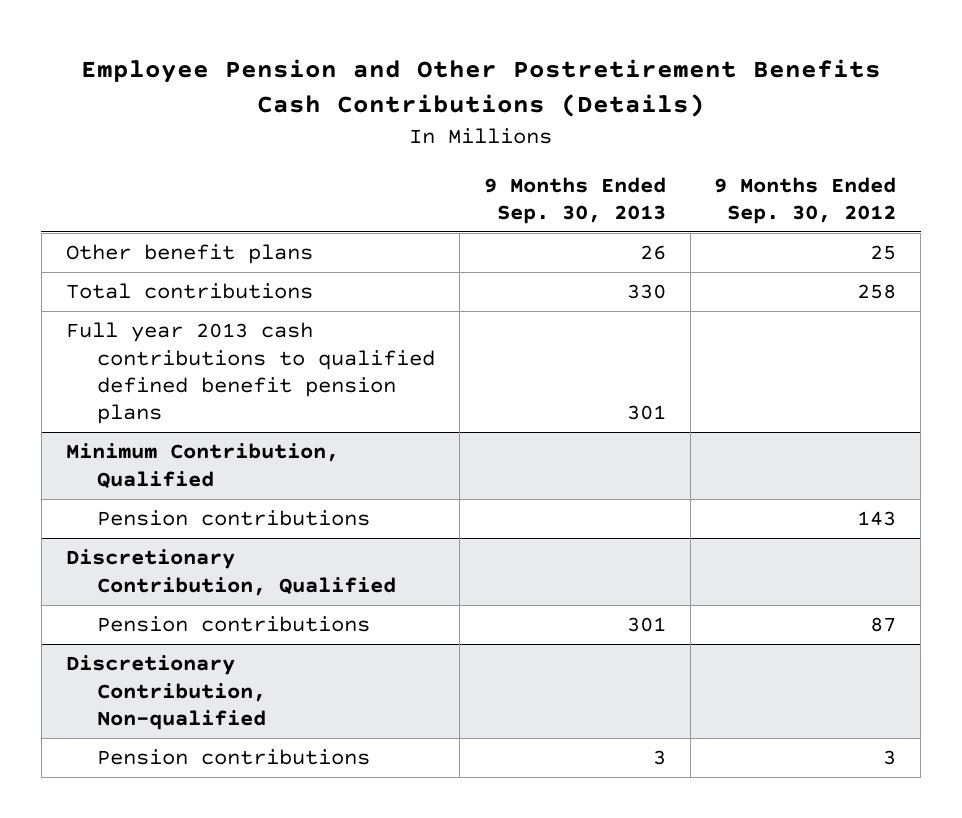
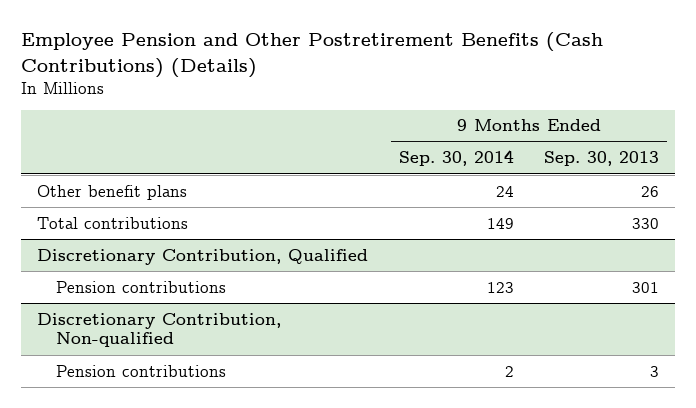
[80,58,881,117] Employee Pension and Other Postretirement Benefits Cash Contributions (Details) -> [21,32,604,78] Employee Pension and Other Postretirement Benefits (Cash Contributions) (Details)
[714,176,897,224] 9 Months Ended Sep. 30, 2012 -> none
none -> [398,150,514,167] Sep. 30, 2014
[65,322,435,424] Full year 2013 cash contributions to qualified defined benefit pension plans -> none
[65,443,339,488] Minimum Contribution, Qualified -> none
[96,510,370,527] Pension contributions -> none

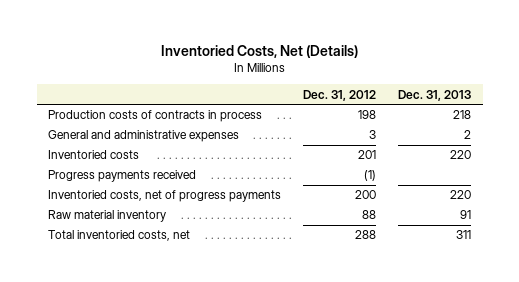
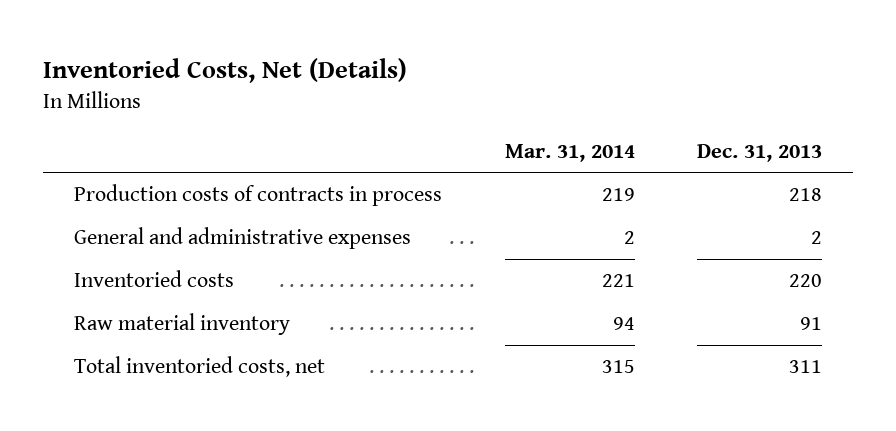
[303,89,377,101] Dec. 31, 2012 -> none
none -> [504,143,635,162] Mar. 31, 2014
[47,170,196,183] Progress payments received -> none
[47,190,281,203] Inventoried costs, net of progress payments -> none

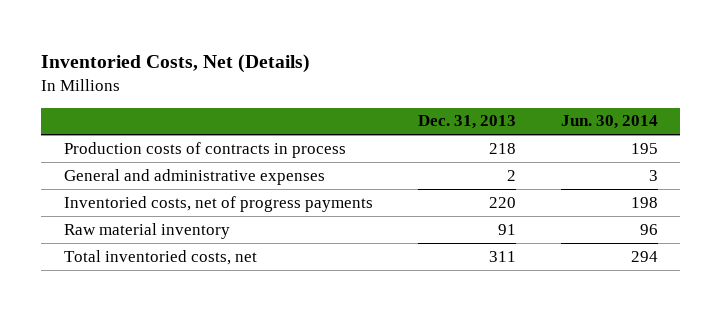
[504,143,635,162] Mar. 31, 2014 -> none
none -> [560,115,658,130] Jun. 30, 2014
[74,270,235,288] Inventoried costs -> none
none -> [63,195,373,212] Inventoried costs, net of progress payments

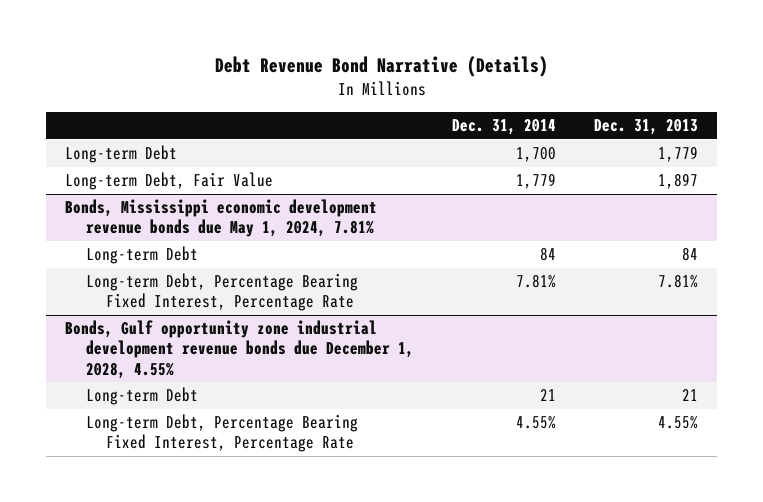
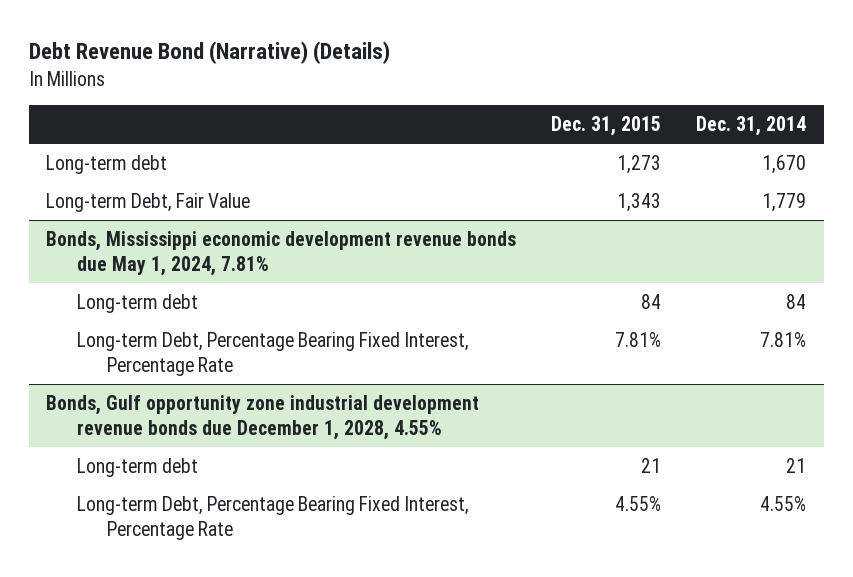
[214,56,548,78] Debt Revenue Bond Narrative (Details) -> [28,41,390,65] Debt Revenue Bond (Narrative) (Details)
[593,119,698,136] Dec. 31, 2013 -> none
none -> [551,116,662,137] Dec. 31, 2015
[65,145,178,164] Long-term Debt -> [46,154,168,174] Long-term debt
[515,147,556,163] 1,700 -> [762,154,807,174] 1,670
[85,246,198,265] Long-term Debt -> [76,293,198,313] Long-term debt
[85,387,198,406] Long-term Debt -> [76,457,198,477] Long-term debt

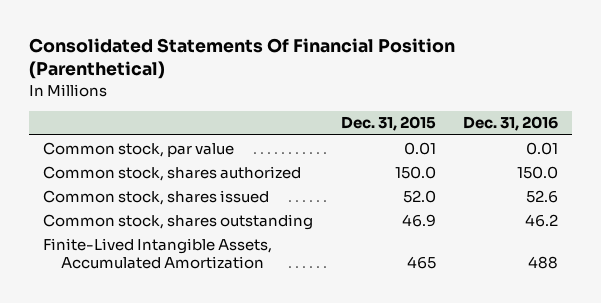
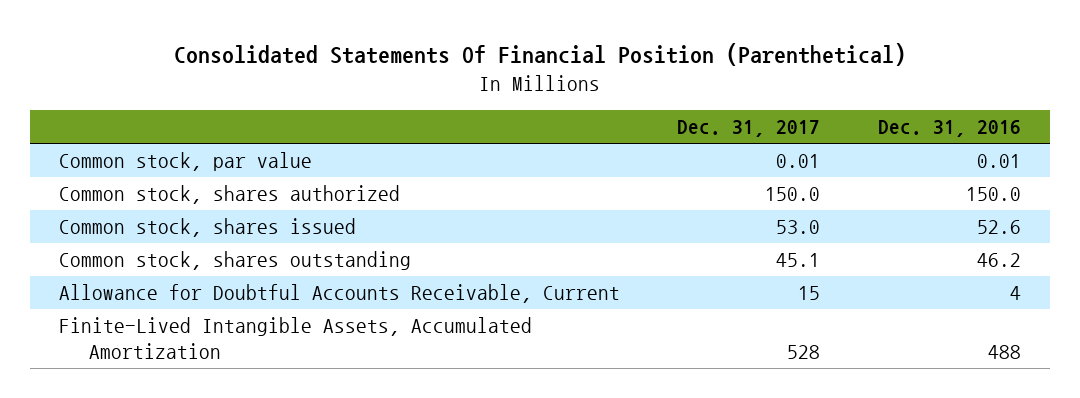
[340,116,436,132] Dec. 31, 2015 -> none
none -> [677,120,821,138] Dec. 31, 2017
none -> [58,284,620,304] Allowance for Doubtful Accounts Receivable, Current

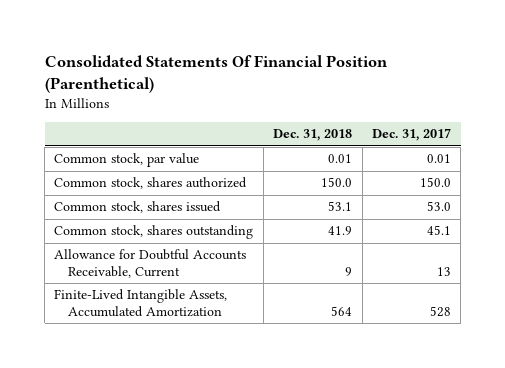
[877,120,1021,138] Dec. 31, 2016 -> none
none -> [273,129,353,142] Dec. 31, 2018
[798,286,821,301] 15 -> [436,267,451,277] 13

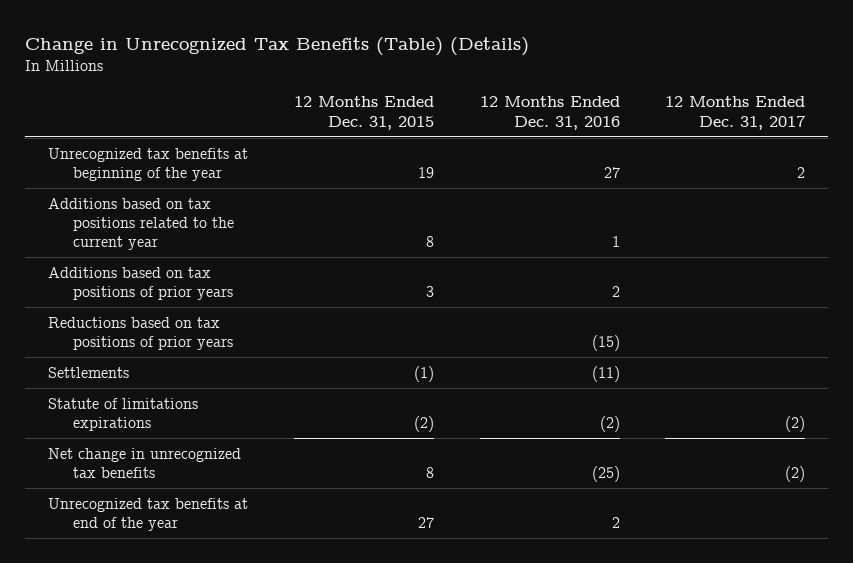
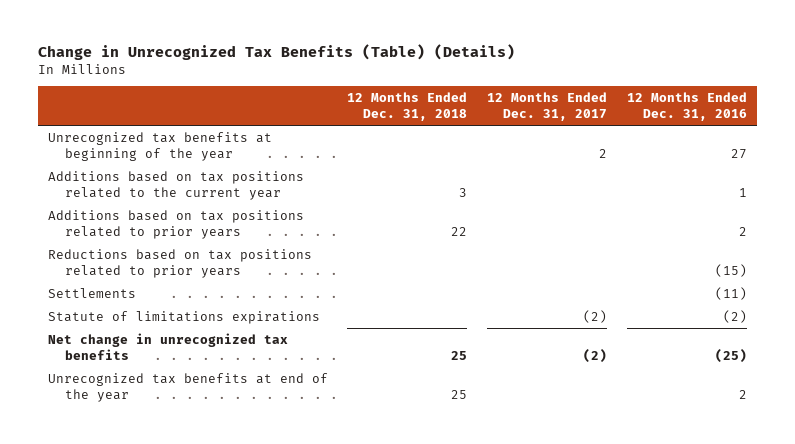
[293,96,434,130] 12 Months Ended Dec. 31, 2015 -> none
none -> [347,92,468,122] 12 Months Ended Dec. 31, 2018
[48,266,234,301] Additions based on tax positions of prior years -> [47,209,304,239] Additions based on tax positions related to prior years
[48,316,234,351] Reductions based on tax positions of prior years -> [47,248,312,278] Reductions based on tax positions related to prior years

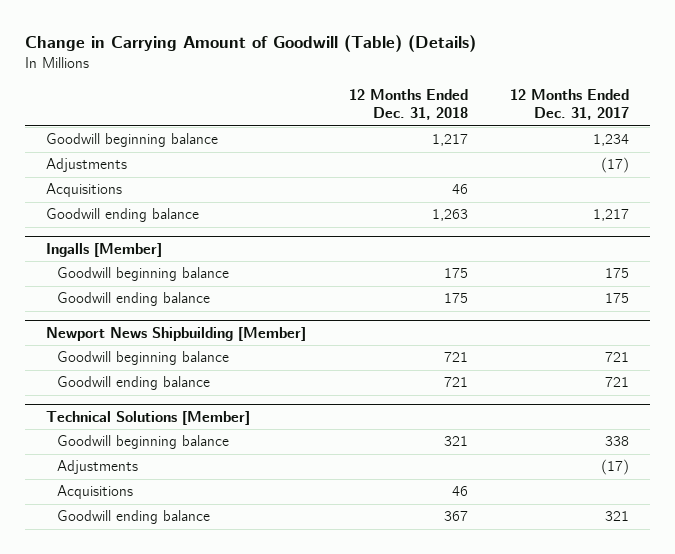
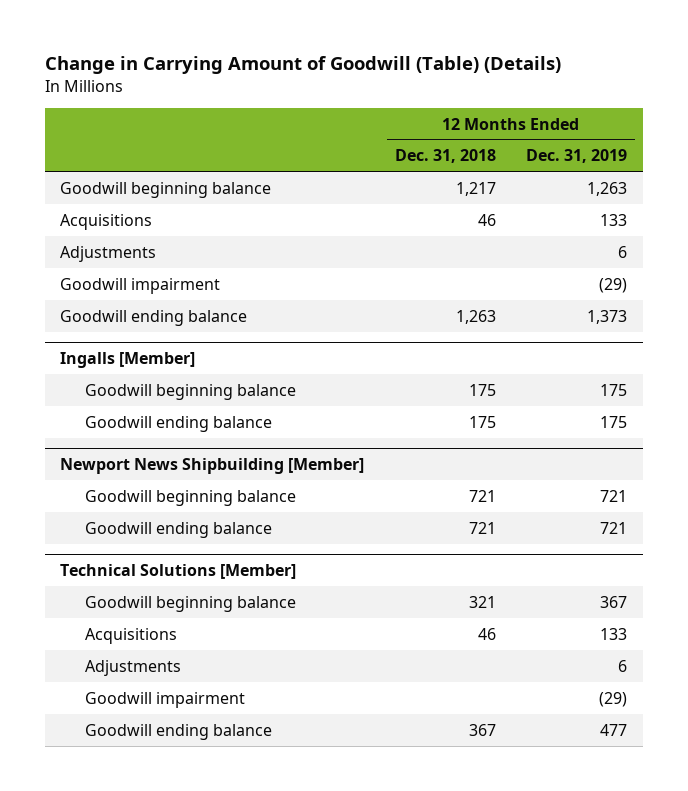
[509,88,629,121] 12 Months Ended Dec. 31, 2017 -> none
none -> [526,149,628,164] Dec. 31, 2019
[46,158,128,173] Adjustments -> [60,245,157,262] Adjustments
none -> [60,277,221,294] Goodwill impairment
[56,460,138,475] Adjustments -> [84,659,181,676] Adjustments
none -> [84,691,245,708] Goodwill impairment

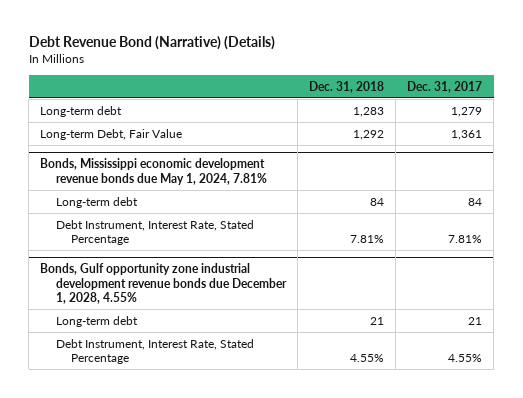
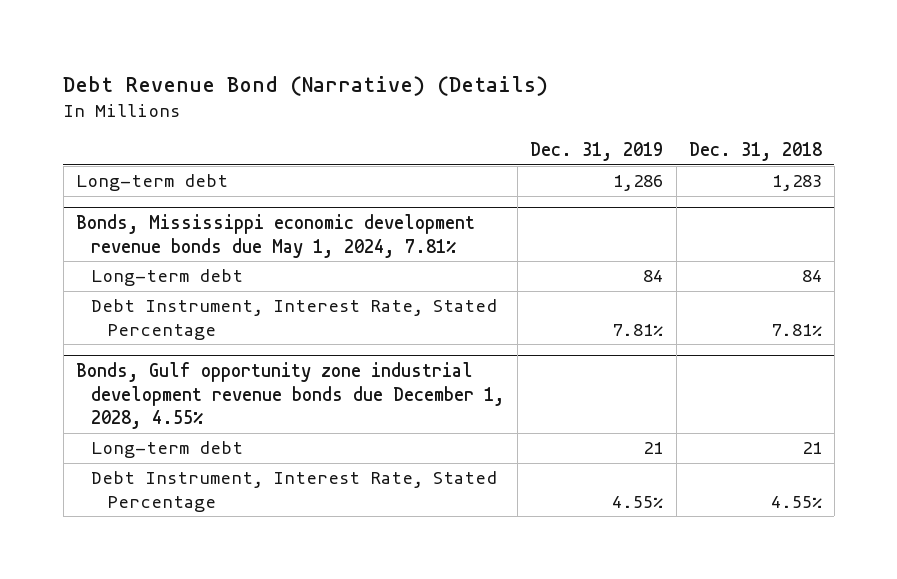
[407,80,483,93] Dec. 31, 2017 -> none
none -> [530,142,664,162] Dec. 31, 2019
[40,128,183,140] Long-term Debt, Fair Value -> none

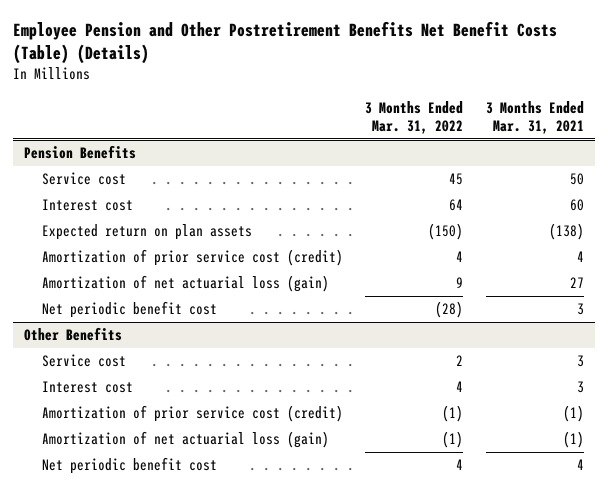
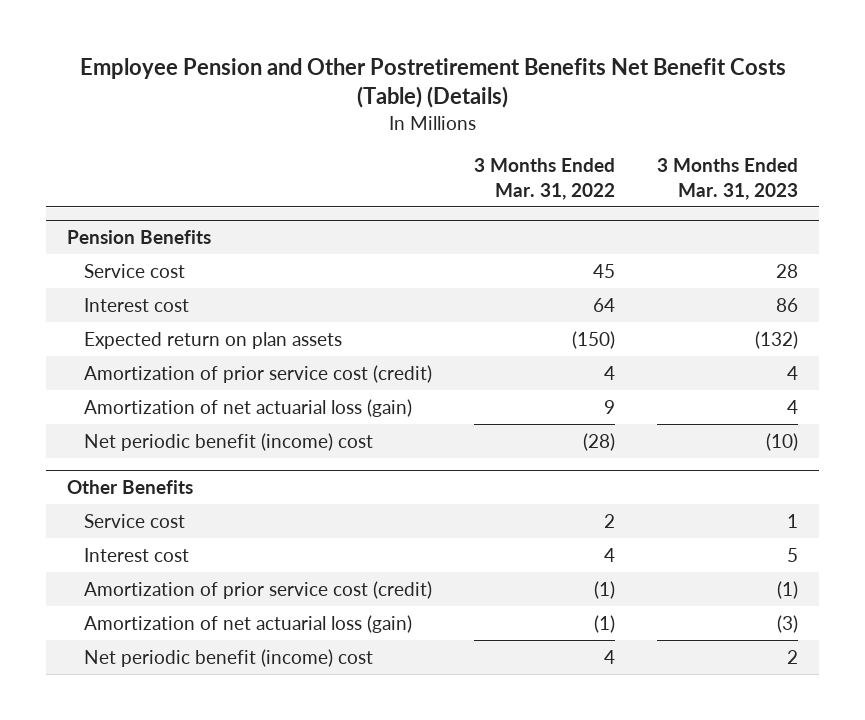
[485,100,584,134] 3 Months Ended Mar. 31, 2021 -> none
none -> [657,158,799,200] 3 Months Ended Mar. 31, 2023
[41,301,217,319] Net periodic benefit cost -> [83,432,373,451] Net periodic benefit (income) cost
[41,457,217,475] Net periodic benefit cost -> [83,648,373,667] Net periodic benefit (income) cost

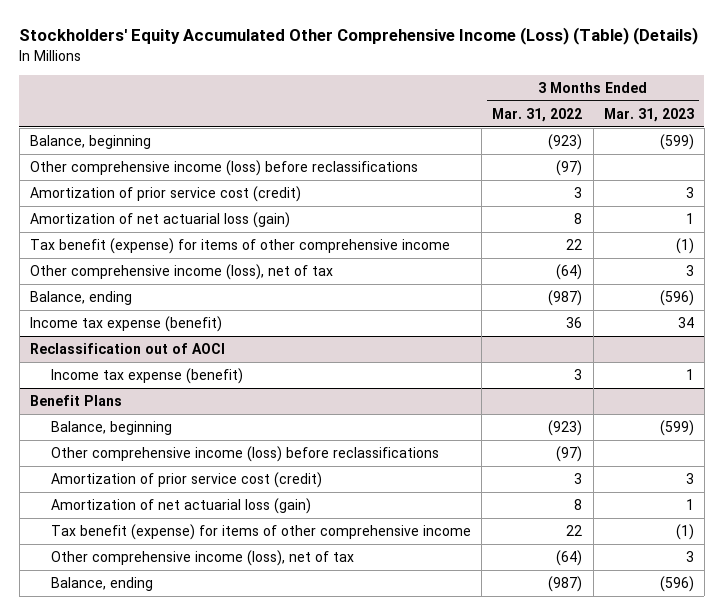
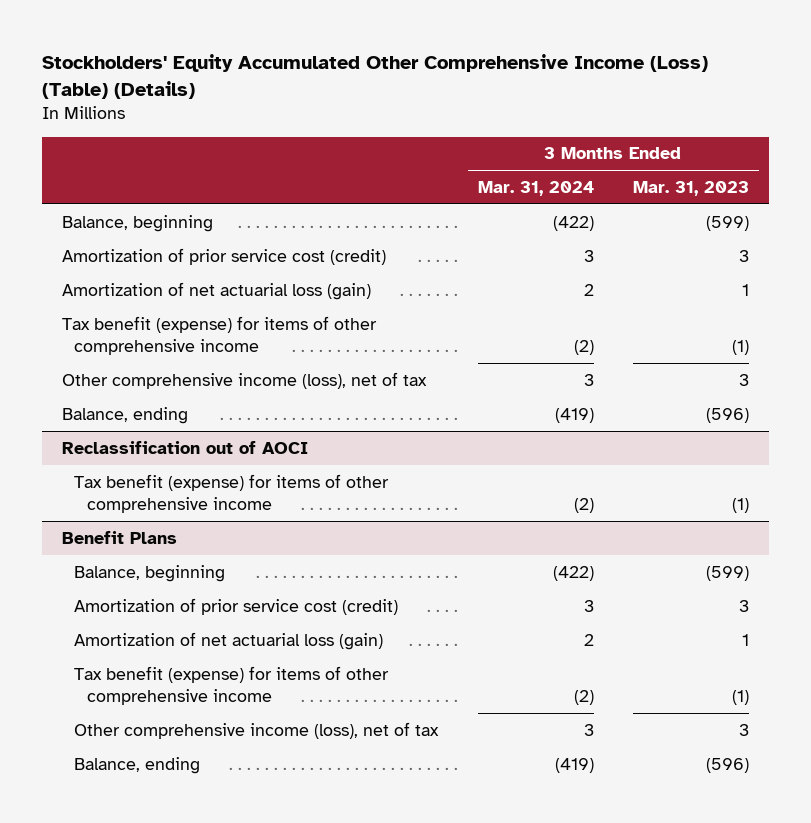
[492,107,583,122] Mar. 31, 2022 -> none
none -> [477,180,594,196] Mar. 31, 2024
[29,160,418,177] Other comprehensive income (loss) before reclassifications -> none
[29,316,222,333] Income tax expense (benefit) -> none
[51,368,244,385] Income tax expense (benefit) -> none
none -> [74,473,390,513] Tax benefit (expense) for items of other comprehensive income
[51,446,440,463] Other comprehensive income (loss) before reclassifications -> none

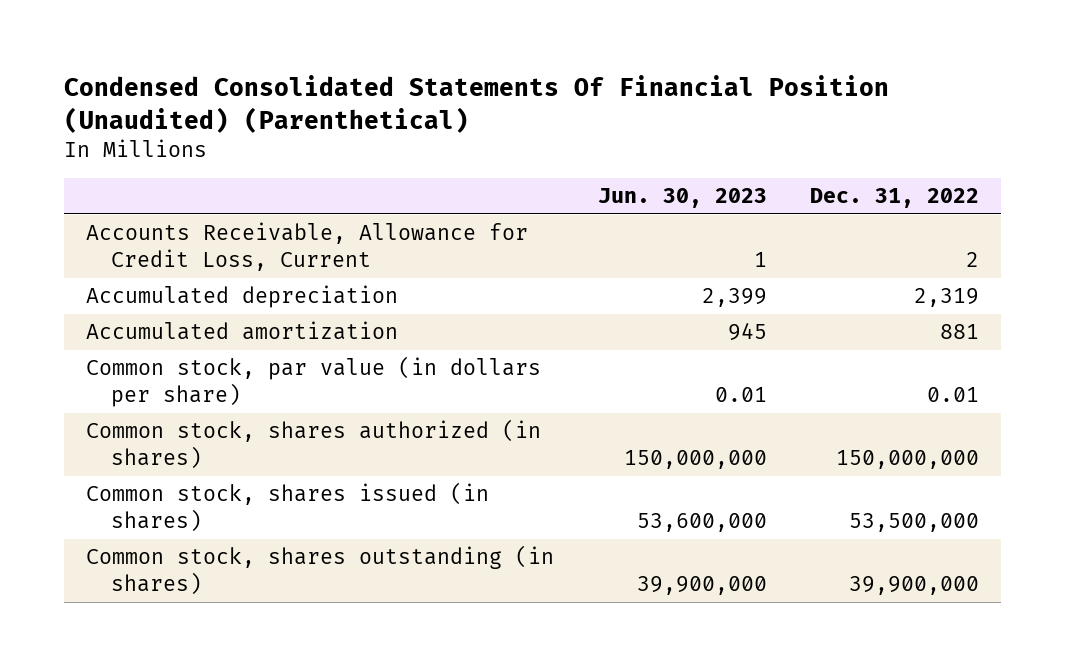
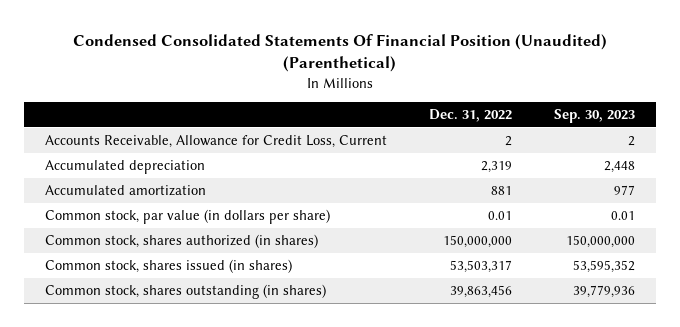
[597,187,767,208] Jun. 30, 2023 -> none
none -> [553,109,635,124] Sep. 30, 2023
[849,513,980,533] 53,500,000 -> [449,260,512,274] 53,503,317
[849,576,980,596] 39,900,000 -> [449,285,512,299] 39,863,456

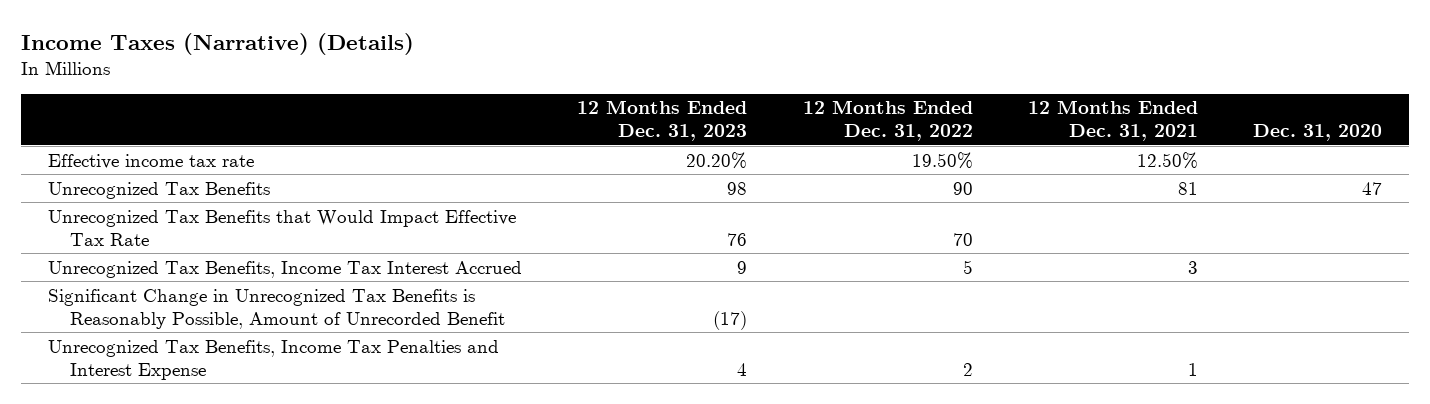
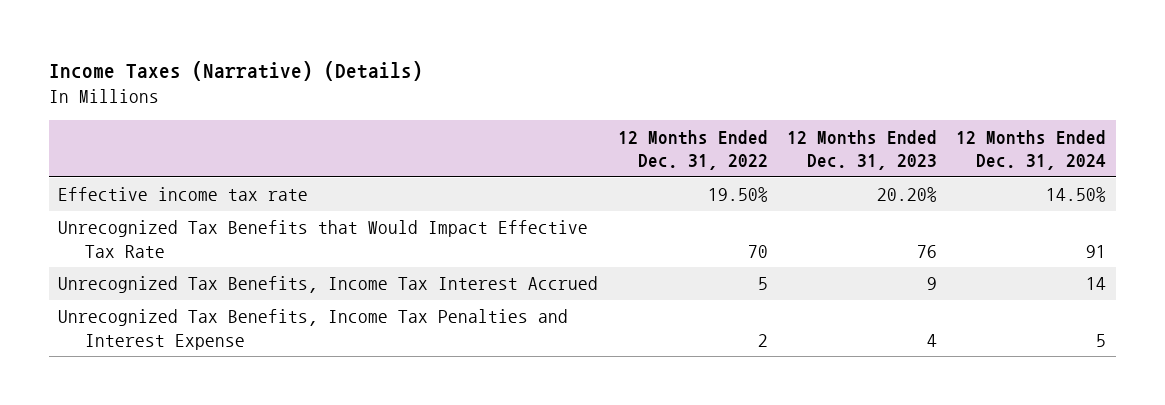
[1027,100,1198,142] 12 Months Ended Dec. 31, 2021 -> none
[1252,124,1382,142] Dec. 31, 2020 -> none
none -> [956,129,1107,171] 12 Months Ended Dec. 31, 2024
[48,181,271,199] Unrecognized Tax Benefits -> none
[48,288,506,329] Significant Change in Unrecognized Tax Benefits is Reasonably Possible, Amount of Unrecorded Benefit -> none

